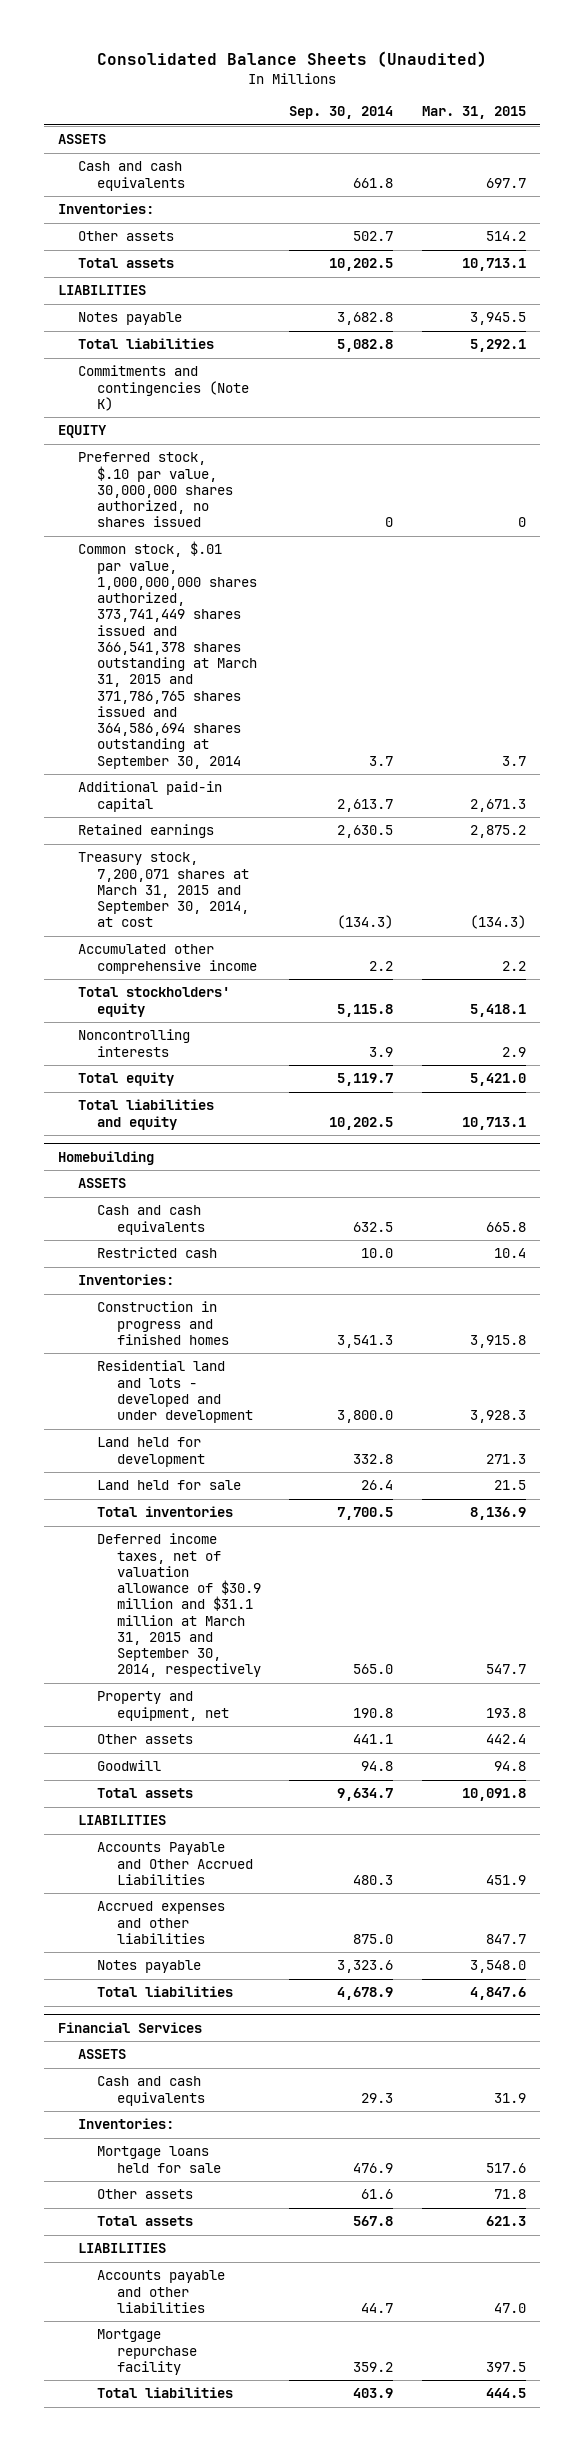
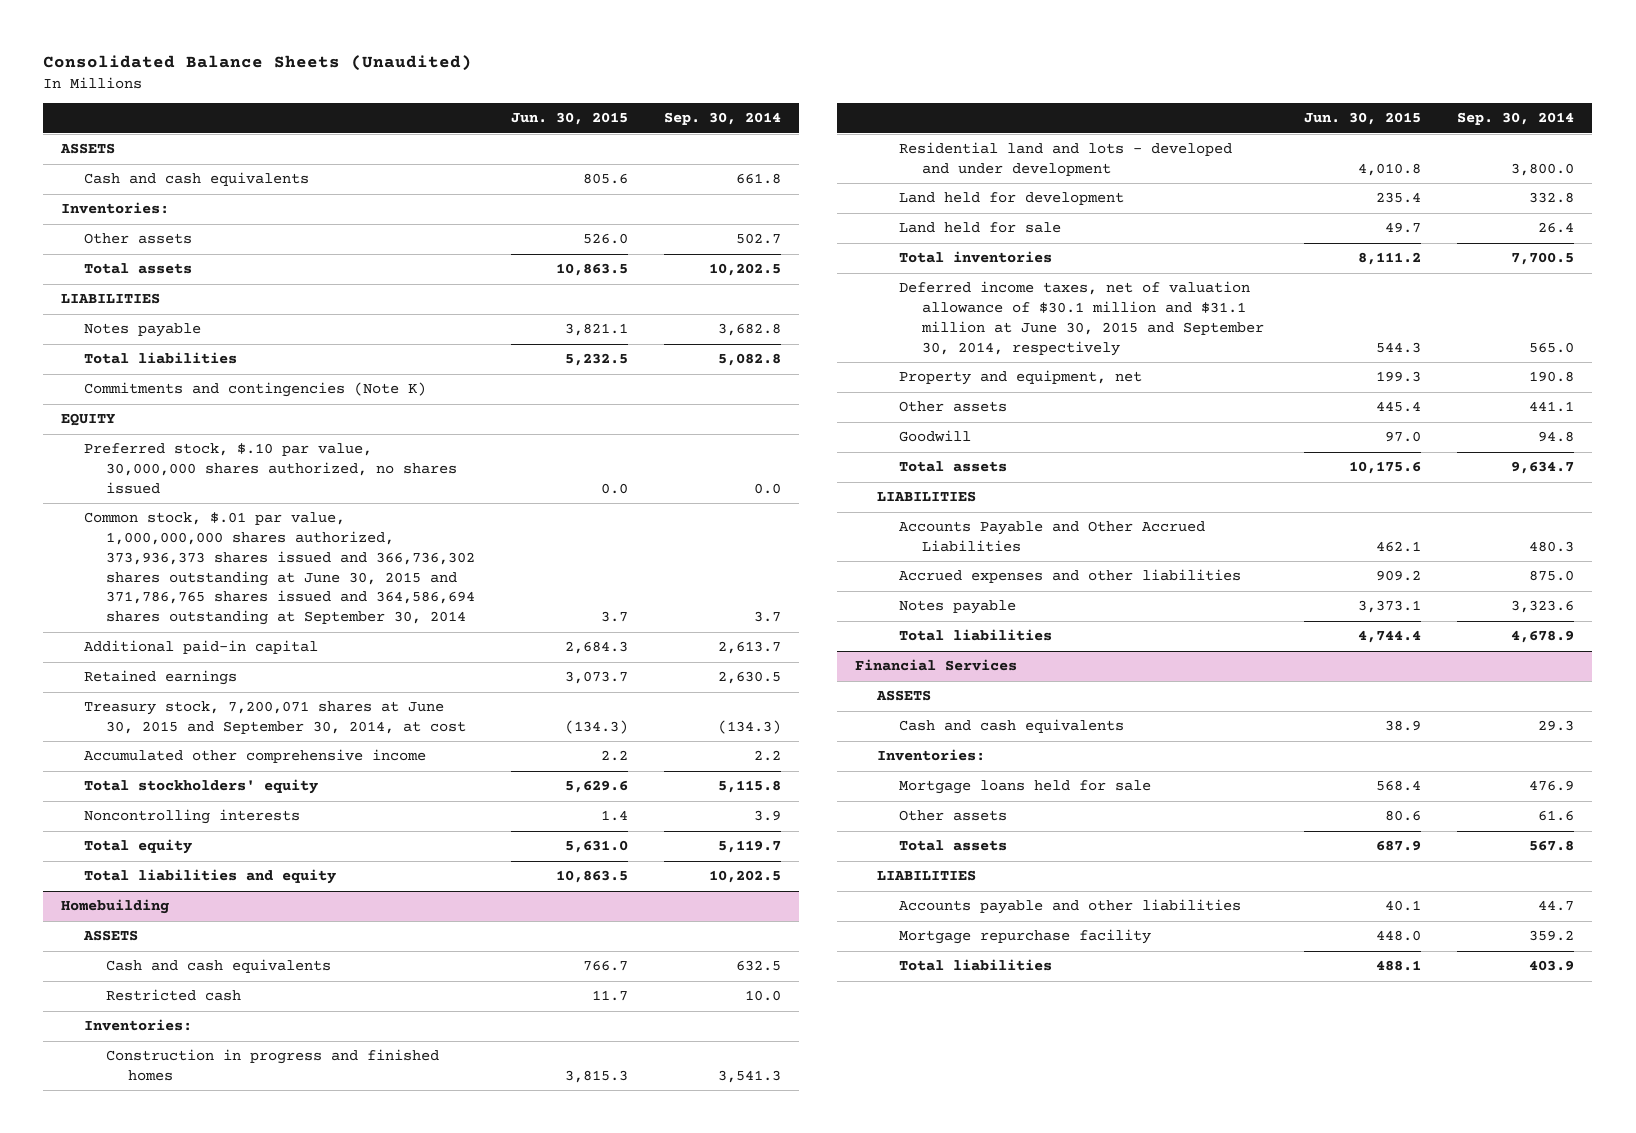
[421,106,526,120] Mar. 31, 2015 -> none
none -> [510,112,628,126] Jun. 30, 2015
[385,517,394,528] 0 -> [753,482,781,494] 0.0
[77,541,258,769] Common stock, $.01 par value, 1,000,000,000 shares authorized, 373,741,449 shares issued and 366,541,378 shares outstanding at March 31, 2015 and 371,786,765 shares issued and 364,586,694 shares outstanding at September 30, 2014 -> [83,512,475,626] Common stock, $.01 par value, 1,000,000,000 shares authorized, 373,936,373 shares issued and 366,736,302 shares outstanding at June 30, 2015 and 371,786,765 shares issued and 364,586,694 shares outstanding at September 30, 2014
[77,852,250,928] Treasury stock, 7,200,071 shares at March 31, 2015 and September 30, 2014, at cost -> [83,701,466,735] Treasury stock, 7,200,071 shares at June 30, 2015 and September 30, 2014, at cost
[97,1533,261,1678] Deferred income taxes, net of valuation allowance of $30.9 million and $31.1 million at March 31, 2015 and September 30, 2014, respectively -> [899,281,1264,356] Deferred income taxes, net of valuation allowance of $30.1 million and $31.1 million at June 30, 2015 and September 30, 2014, respectively

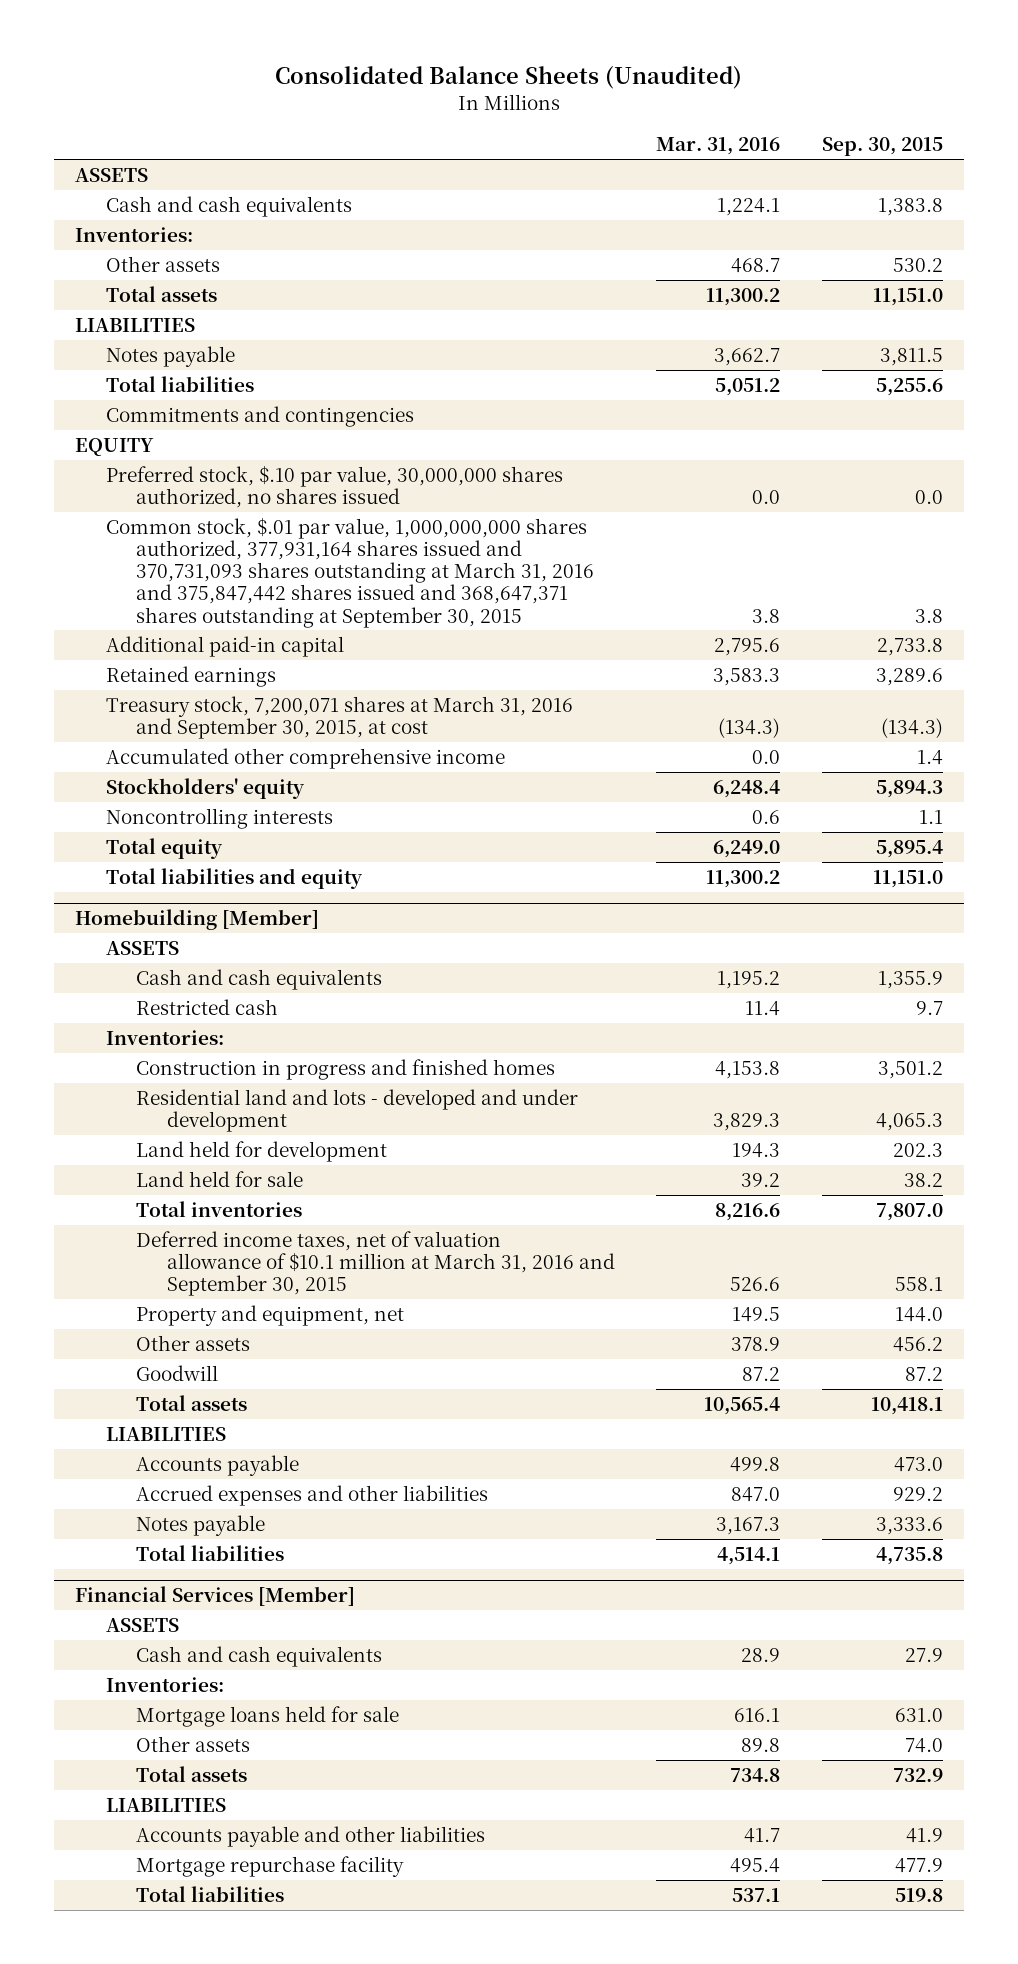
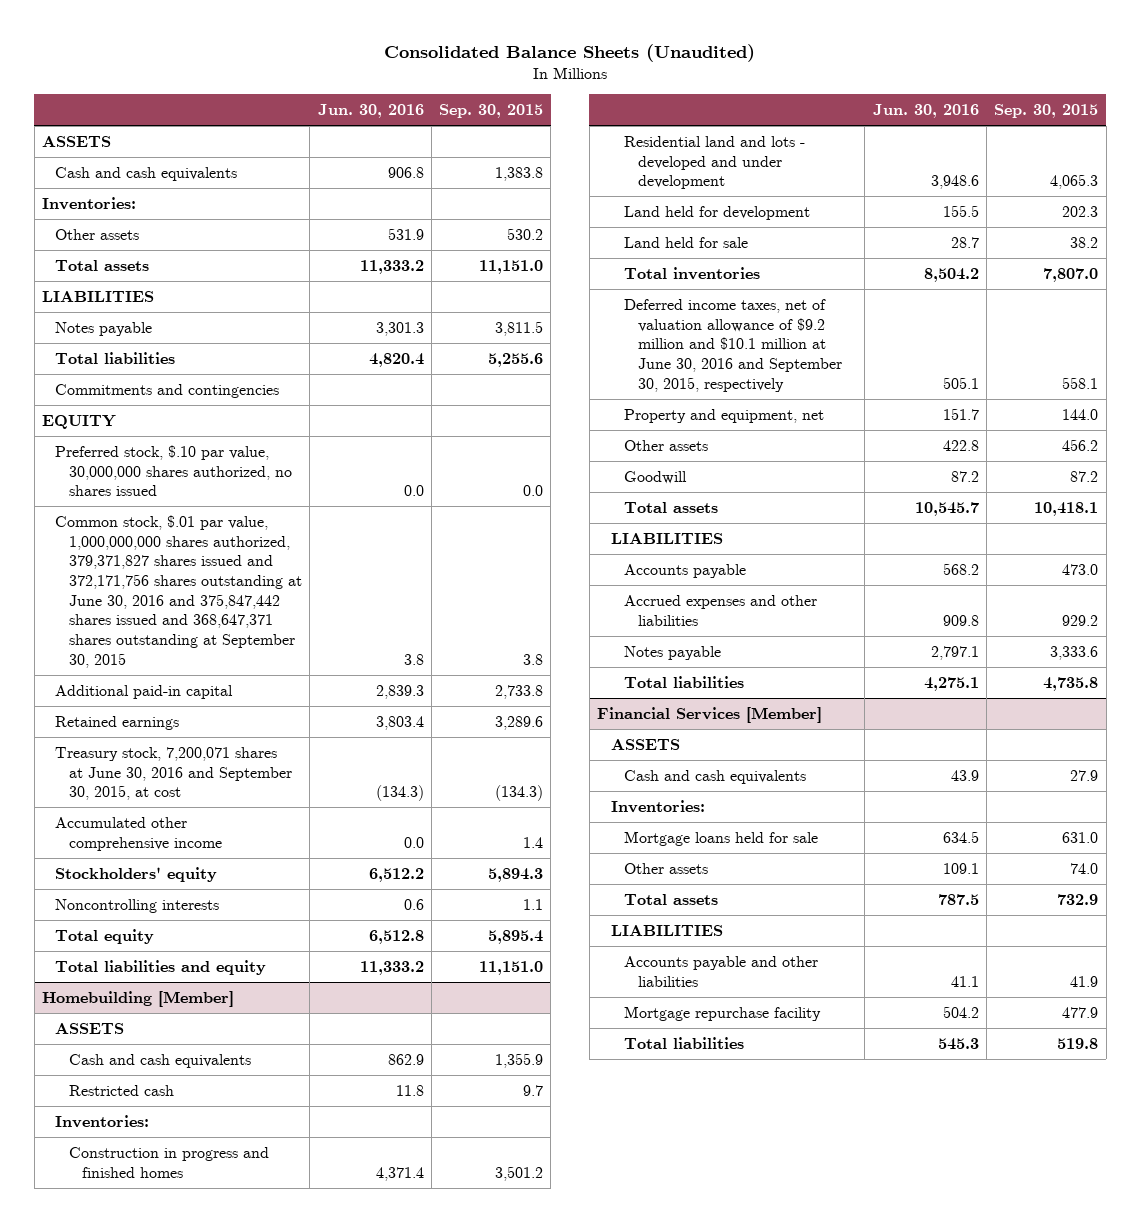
[656,137,781,156] Mar. 31, 2016 -> none
none -> [317,104,424,119] Jun. 30, 2016
[105,517,595,628] Common stock, $.01 par value, 1,000,000,000 shares authorized, 377,931,164 shares issued and 370,731,093 shares outstanding at March 31, 2016 and 375,847,442 shares issued and 368,647,371 shares outstanding at September 30, 2015 -> [55,514,302,668] Common stock, $.01 par value, 1,000,000,000 shares authorized, 379,371,827 shares issued and 372,171,756 shares outstanding at June 30, 2016 and 375,847,442 shares issued and 368,647,371 shares outstanding at September 30, 2015
[105,695,573,740] Treasury stock, 7,200,071 shares at March 31, 2016 and September 30, 2015, at cost -> [55,746,292,801] Treasury stock, 7,200,071 shares at June 30, 2016 and September 30, 2015, at cost
[136,1230,615,1297] Deferred income taxes, net of valuation allowance of $10.1 million at March 31, 2016 and September 30, 2015 -> [624,298,842,392] Deferred income taxes, net of valuation allowance of $9.2 million and $10.1 million at June 30, 2016 and September 30, 2015, respectively

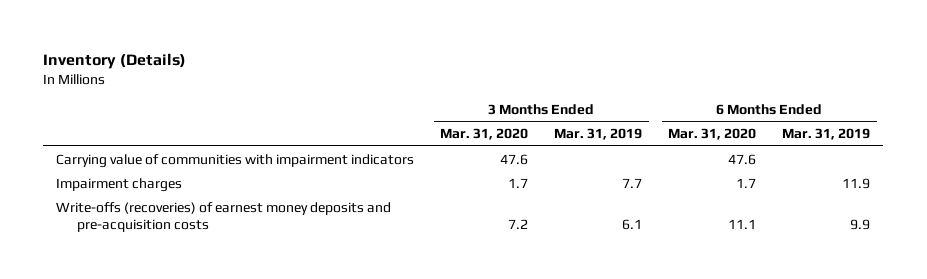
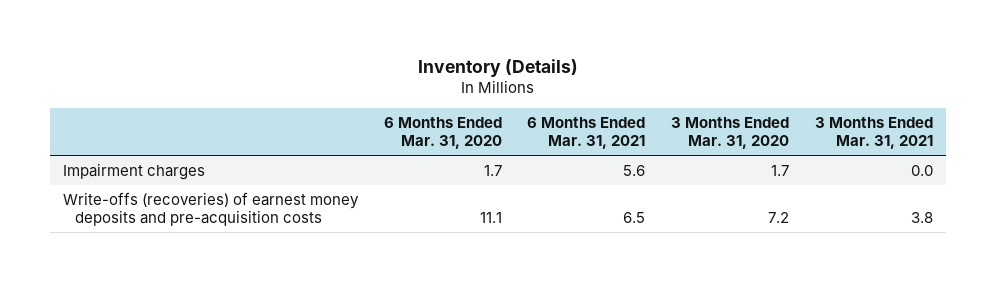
[554,128,643,141] Mar. 31, 2019 -> none
[782,128,871,141] Mar. 31, 2019 -> none
none -> [527,117,646,150] 6 Months Ended Mar. 31, 2021
none -> [815,117,934,150] 3 Months Ended Mar. 31, 2021
[56,153,415,168] Carrying value of communities with impairment indicators -> none

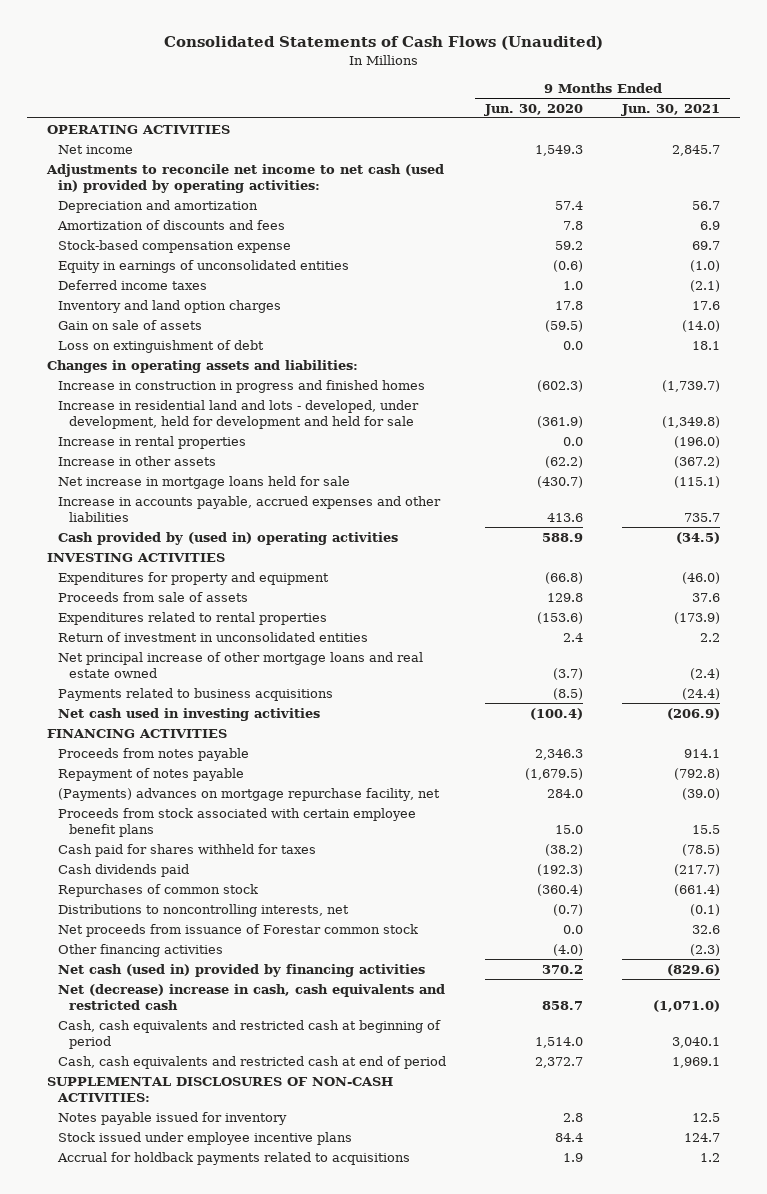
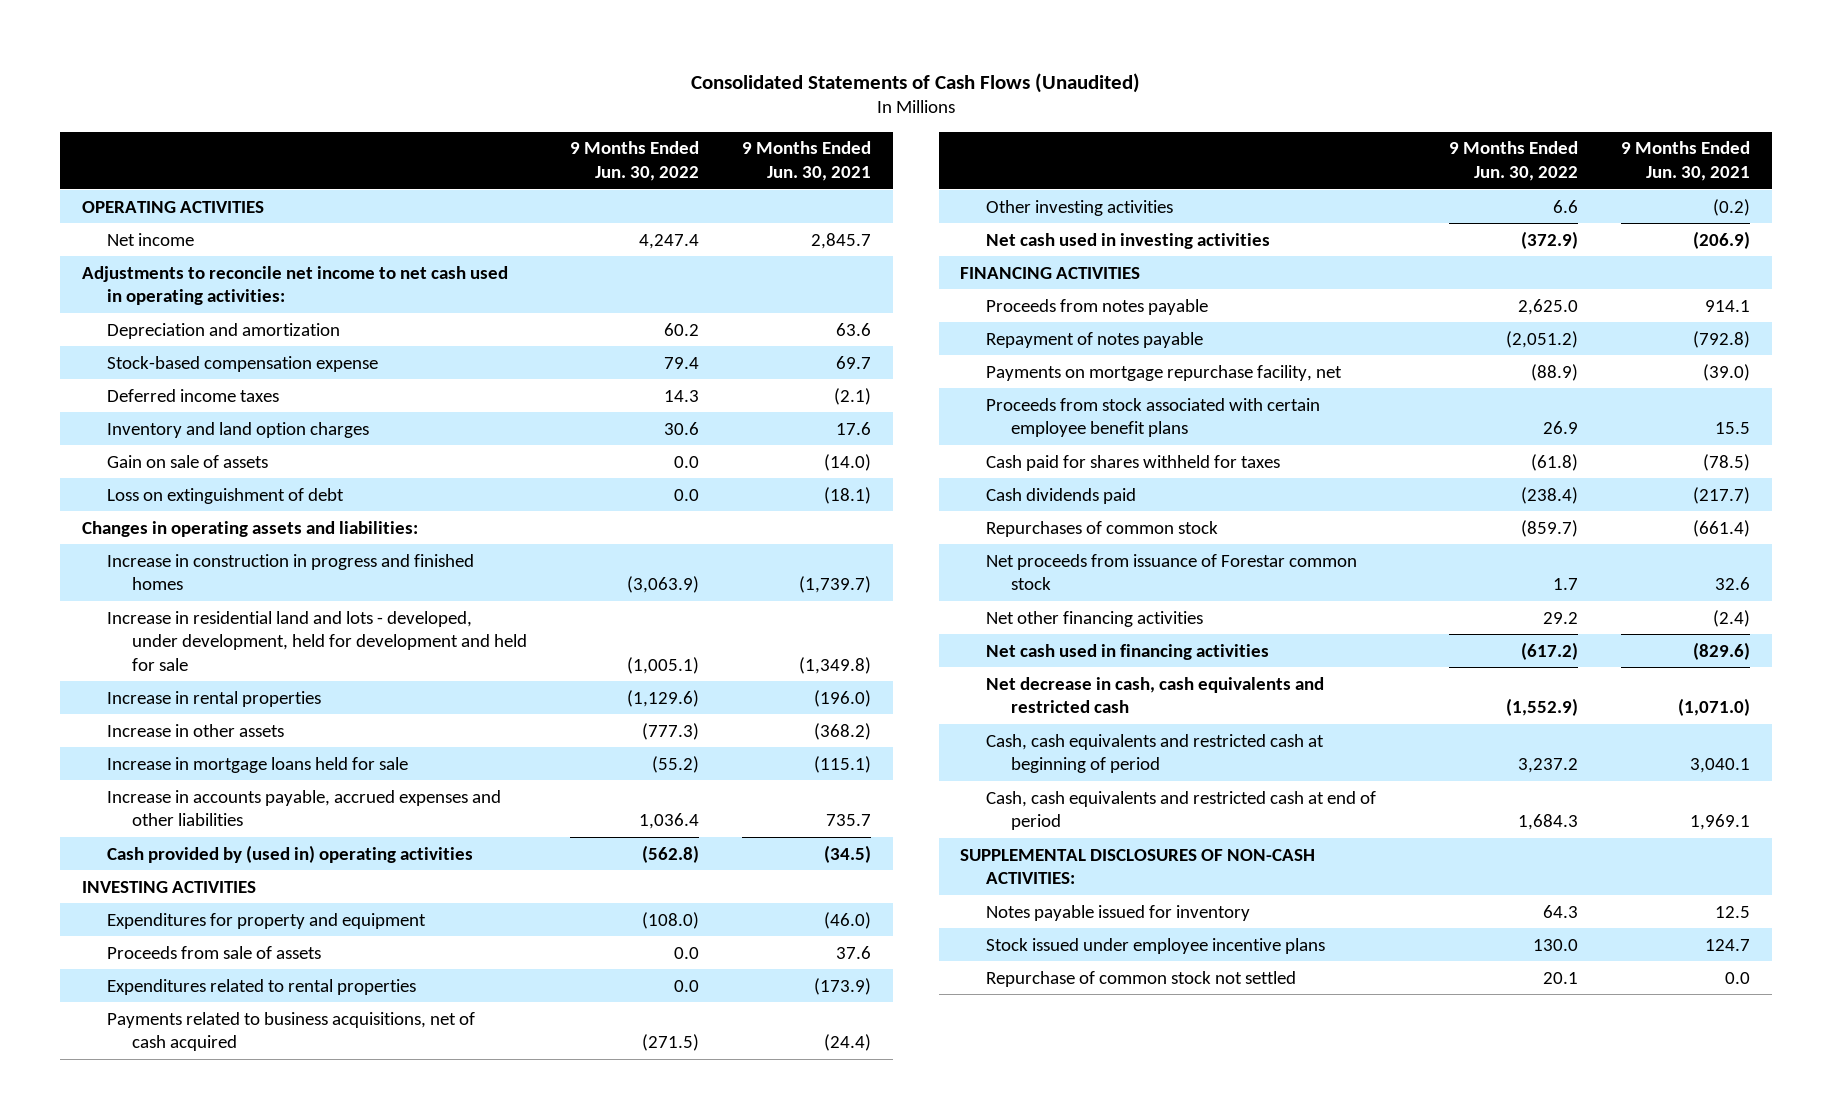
[484,103,584,116] Jun. 30, 2020 -> none
none -> [570,141,700,181] 9 Months Ended Jun. 30, 2022
[56,219,285,230] Amortization of discounts and fees -> none
[45,163,444,193] Adjustments to reconcile net income to net cash (used in) provided by operating activities: -> [81,265,508,306] Adjustments to reconcile net income to net cash used in operating activities:
[692,200,721,210] 56.7 -> [836,322,872,336] 63.6
[57,259,349,273] Equity in earnings of unconsolidated entities -> none
[692,340,721,350] 18.1 -> [824,486,872,504] (18.1)
[674,455,721,468] (367.2) -> [814,722,872,740] (368.2)
[57,475,350,489] Net increase in mortgage loans held for sale -> [106,756,408,773] Increase in mortgage loans held for sale
[57,631,368,642] Return of investment in unconsolidated entities -> none
[57,651,423,678] Net principal increase of other mortgage loans and real estate owned -> none
[57,687,333,701] Payments related to business acquisitions -> [106,1011,475,1052] Payments related to business acquisitions, net of cash acquired
none -> [985,199,1173,216] Other investing activities
[57,787,440,801] (Payments) advances on mortgage repurchase facility, net -> [985,364,1342,381] Payments on mortgage repurchase facility, net
[57,903,349,917] Distributions to noncontrolling interests, net -> none
[57,943,223,957] Other financing activities -> [985,610,1203,627] Net other financing activities
[690,943,721,956] (2.3) -> [1712,609,1750,627] (2.4)
[57,963,425,977] Net cash (used in) provided by financing activities -> [985,643,1269,660] Net cash used in financing activities
[57,983,445,1010] Net (decrease) increase in cash, cash equivalents and restricted cash -> [985,676,1324,714] Net decrease in cash, cash equivalents and restricted cash
[56,1151,410,1165] Accrual for holdback payments related to acquisitions -> none
none -> [985,970,1296,987] Repurchase of common stock not settled

